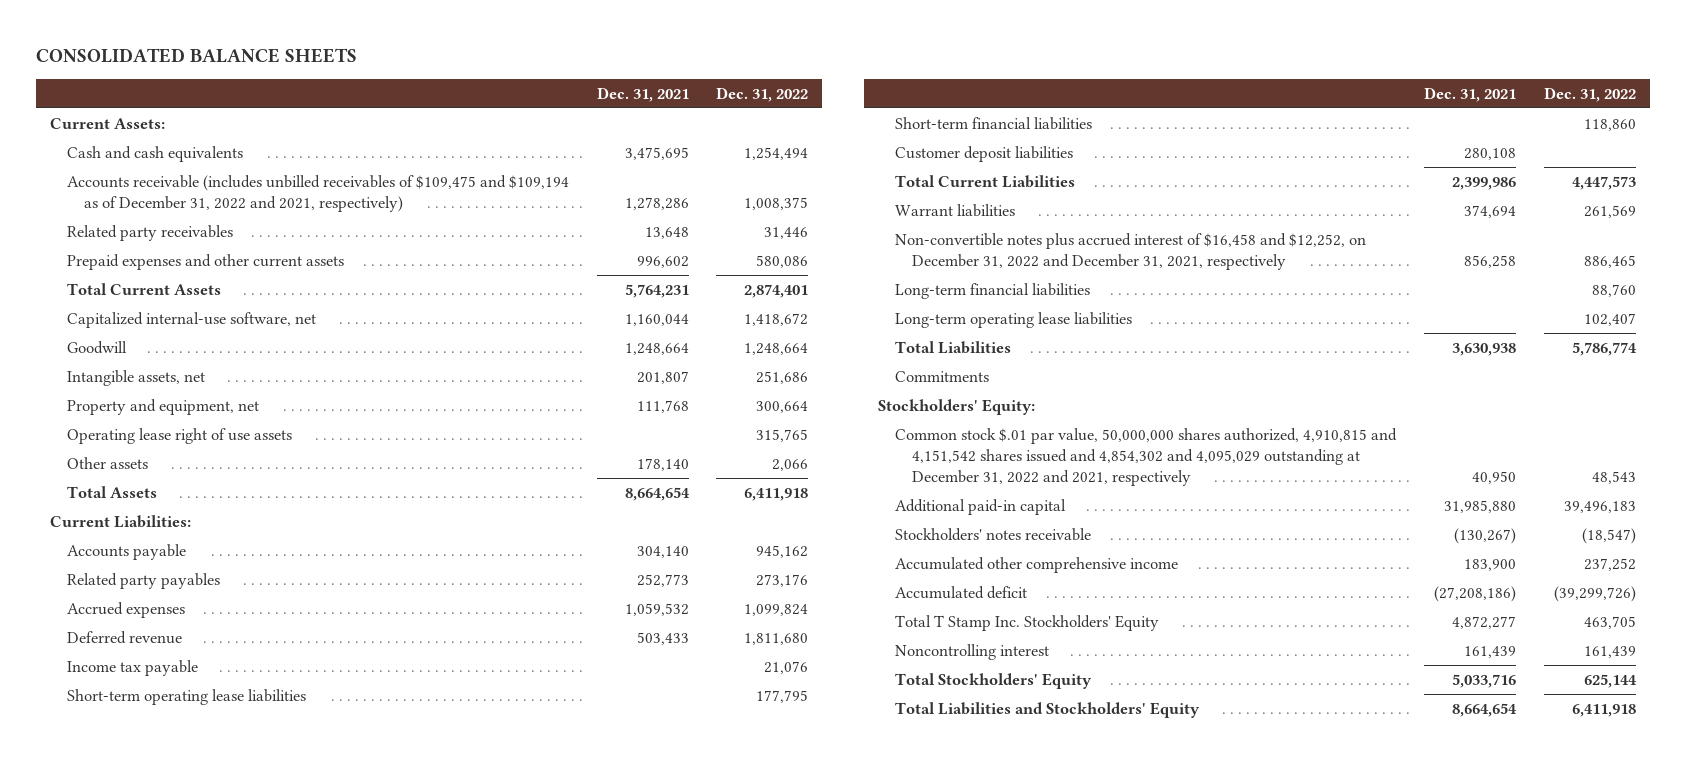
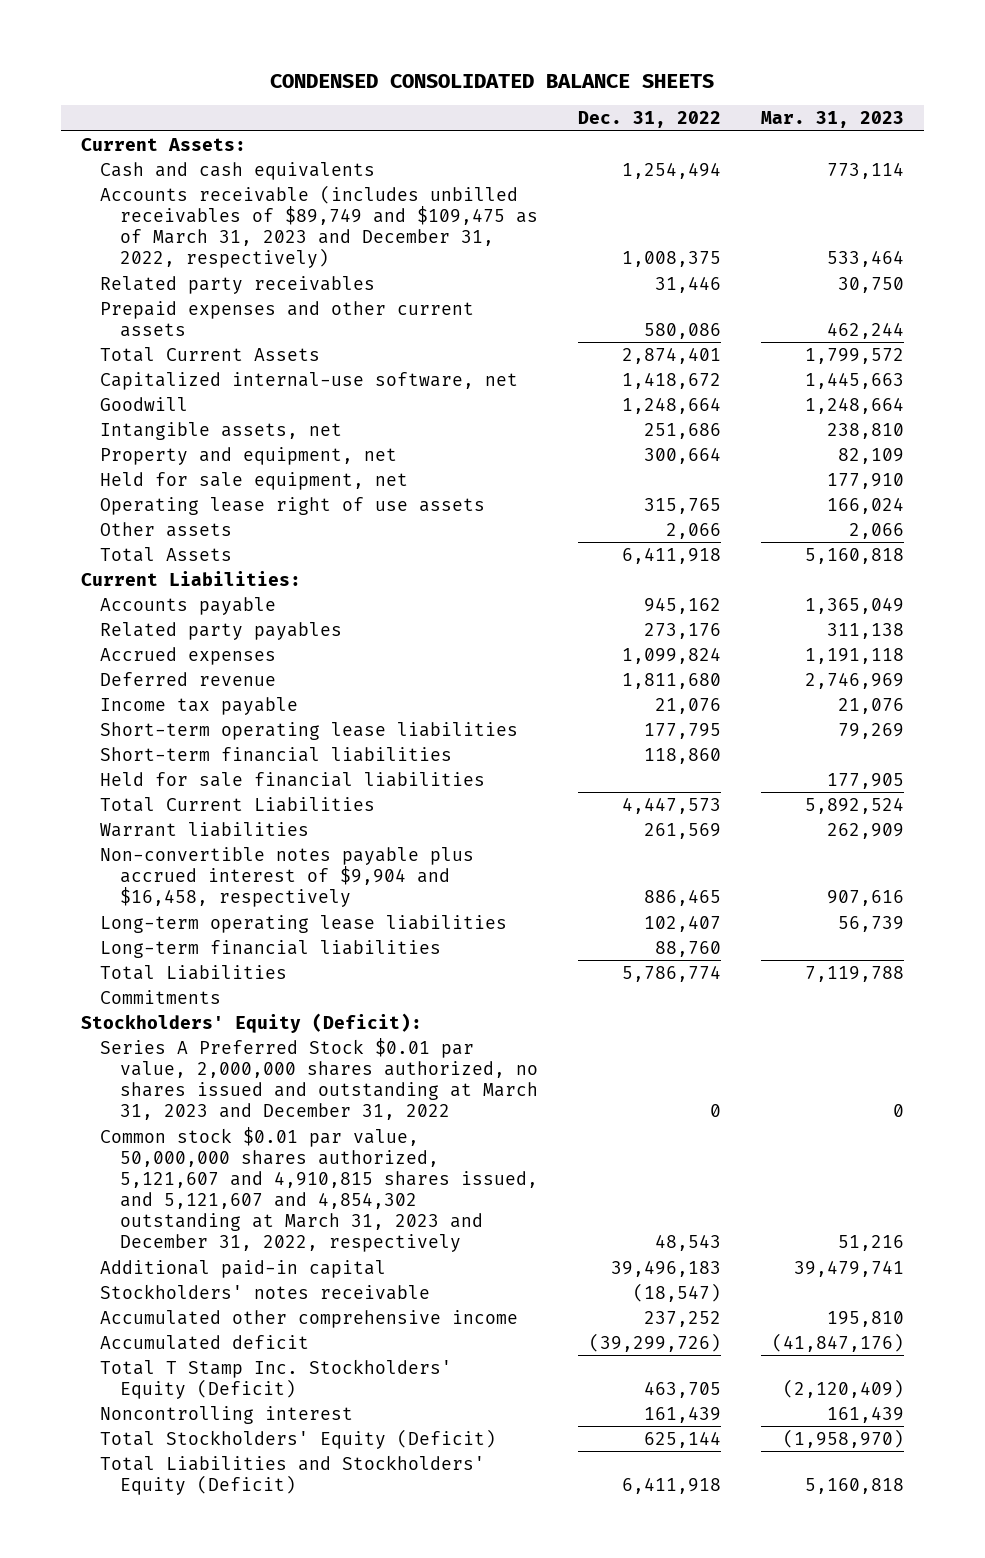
[36,48,358,64] CONSOLIDATED BALANCE SHEETS -> [270,73,715,88] CONDENSED CONSOLIDATED BALANCE SHEETS
[596,86,689,102] Dec. 31, 2021 -> none
none -> [760,111,904,129] Mar. 31, 2023
[67,174,570,213] Accounts receivable (includes unbilled receivables of $109,475 and $109,194 as of December 31, 2022 and 2021, respectively) -> [100,184,538,269] Accounts receivable (includes unbilled receivables of $89,749 and $109,475 as of March 31, 2023 and December 31, 2022, respectively)
none -> [100,471,409,490] Held for sale equipment, net
[894,145,1073,162] Customer deposit liabilities -> none
none -> [100,771,486,787] Held for sale financial liabilities
[894,232,1366,271] Non-convertible notes plus accrued interest of $16,458 and $12,252, on December 31, 2022 and December 31, 2021, respectively -> [100,846,475,907] Non-convertible notes payable plus accrued interest of $9,904 and $16,458, respectively
[894,282,1090,299] Long-term financial liabilities -> [100,939,442,958] Long-term financial liabilities
[877,398,1035,415] Stockholders' Equity: -> [80,1012,422,1033] Stockholders' Equity (Deficit):
none -> [100,1037,538,1121] Series A Preferred Stock $0.01 par value, 2,000,000 shares authorized, no shares issued and outstanding at March 31, 2023 and December 31, 2022
[894,427,1397,487] Common stock $.01 par value, 50,000,000 shares authorized, 4,910,815 and 4,151,542 shares issued and 4,854,302 and 4,095,029 outstanding at December 31, 2022 and 2021, respectively -> [100,1126,538,1253] Common stock $0.01 par value, 50,000,000 shares authorized, 5,121,607 and 4,910,815 shares issued, and 5,121,607 and 4,854,302 outstanding at March 31, 2023 and December 31, 2022, respectively
[894,614,1159,631] Total T Stamp Inc. Stockholders' Equity -> [100,1358,453,1399] Total T Stamp Inc. Stockholders' Equity (Deficit)
[894,672,1092,689] Total Stockholders' Equity -> [100,1428,497,1449] Total Stockholders' Equity (Deficit)
[894,701,1200,718] Total Liabilities and Stockholders' Equity -> [100,1454,486,1495] Total Liabilities and Stockholders' Equity (Deficit)

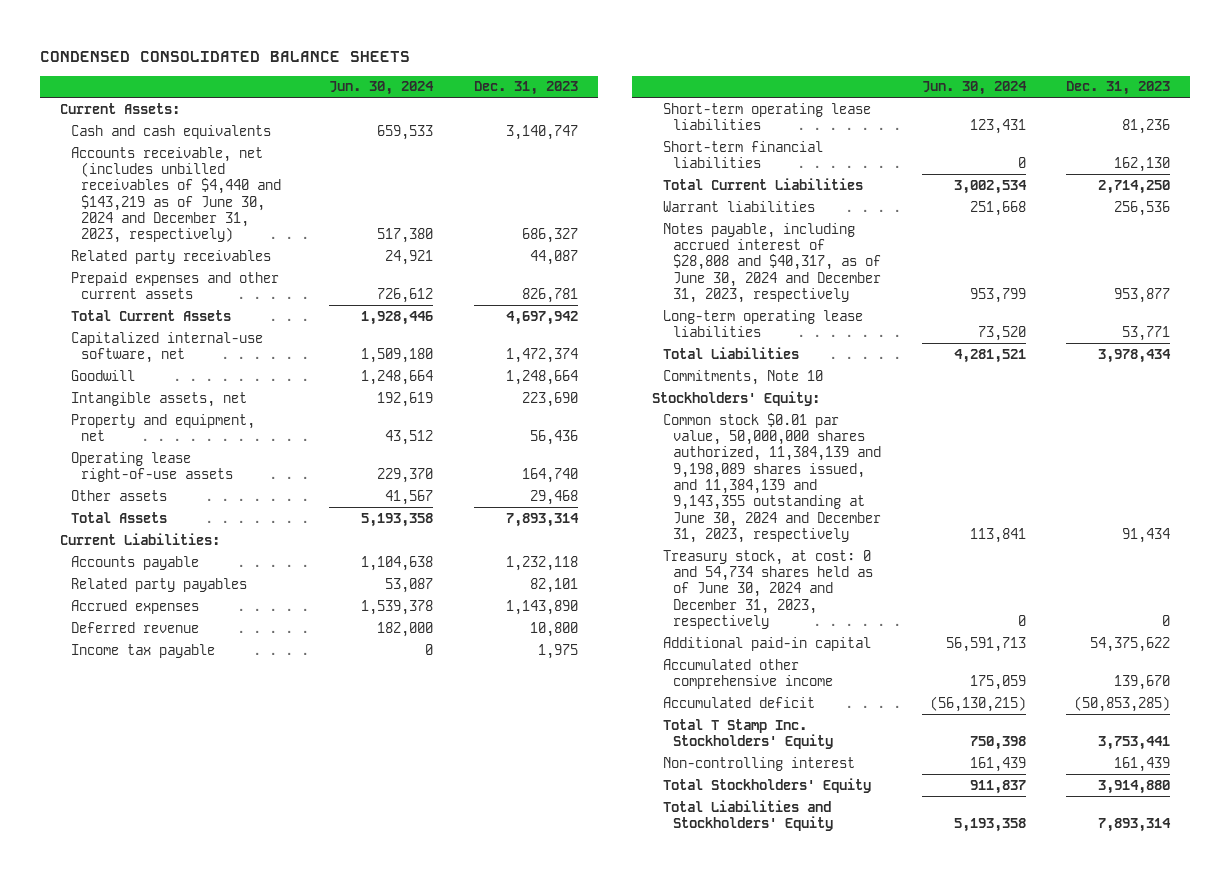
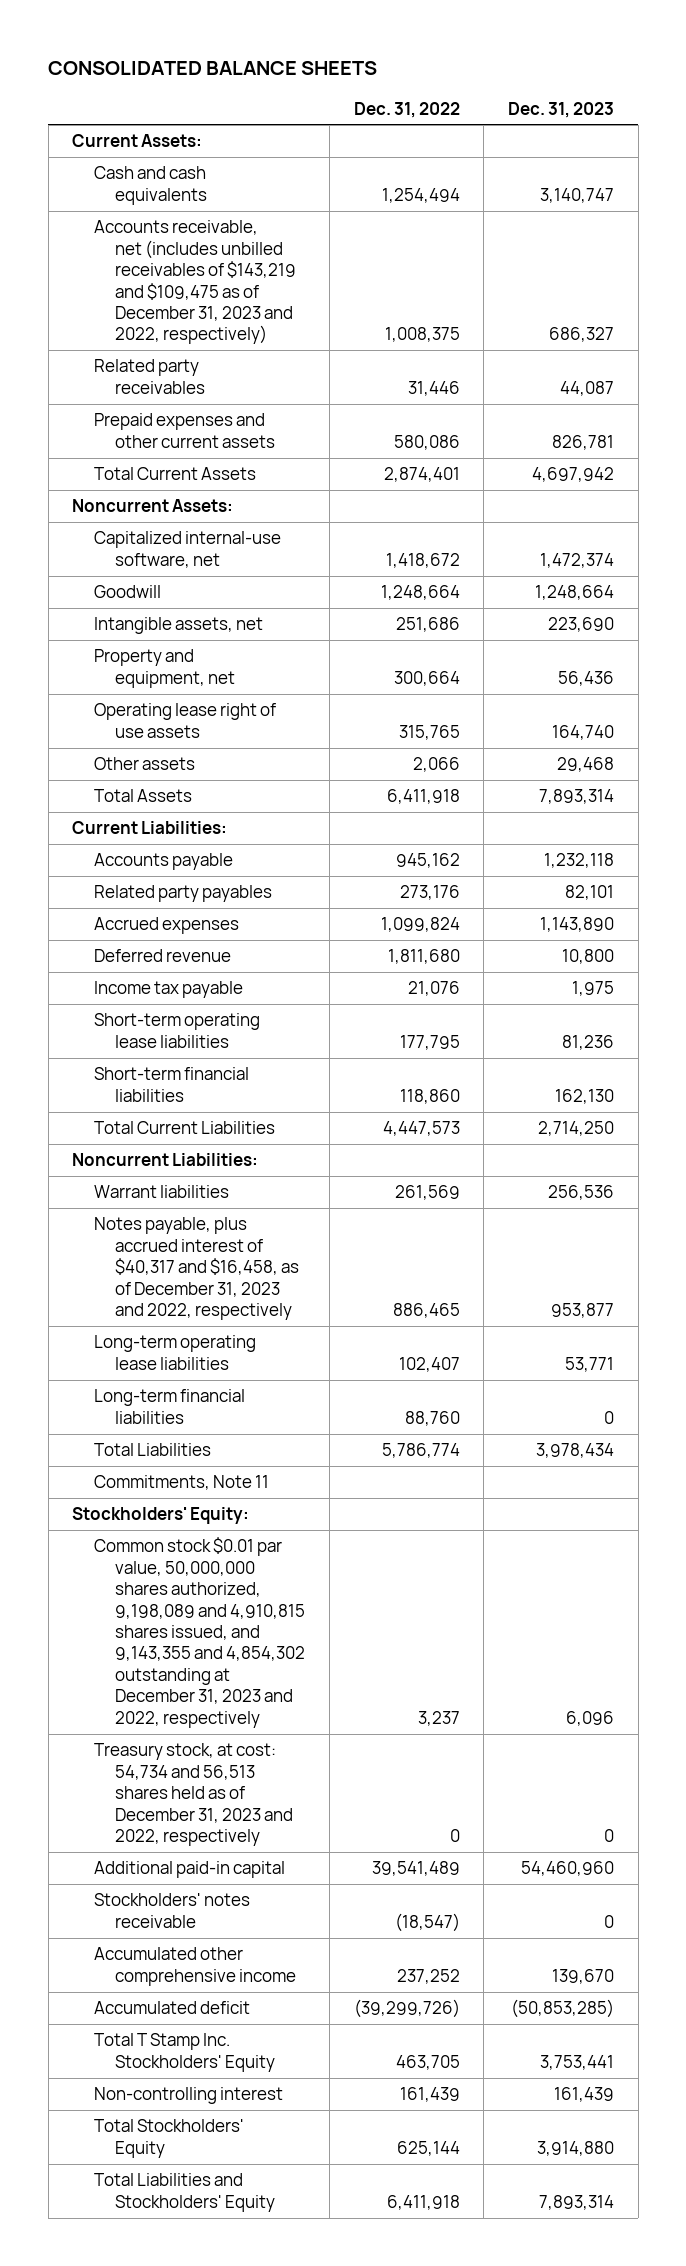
[40,50,411,62] CONDENSED CONSOLIDATED BALANCE SHEETS -> [48,60,378,75] CONSOLIDATED BALANCE SHEETS
[329,81,435,96] Jun. 30, 2024 -> none
none -> [353,101,460,118] Dec. 31, 2022
[70,146,282,244] Accounts receivable, net (includes unbilled receivables of $4,440 and $143,219 as of June 30, 2024 and December 31, 2023, respectively) -> [93,220,297,345] Accounts receivable, net (includes unbilled receivables of $143,219 and $109,475 as of December 31, 2023 and 2022, respectively)
none -> [72,499,234,513] Noncurrent Assets:
[70,451,234,482] Operating lease right-of-use assets -> [93,703,276,738] Operating lease right of use assets
none -> [72,1153,259,1167] Noncurrent Liabilities:
[662,222,882,303] Notes payable, including accrued interest of $28,808 and $40,317, as of June 30, 2024 and December 31, 2023, respectively -> [93,1217,300,1321] Notes payable, plus accrued interest of $40,317 and $16,458, as of December 31, 2023 and 2022, respectively
none -> [93,1389,245,1424] Long-term financial liabilities
[662,369,823,385] Commitments, Note 10 -> [93,1475,269,1491] Commitments, Note 11
[662,412,882,543] Common stock $0.01 par value, 50,000,000 shares authorized, 11,384,139 and 9,198,089 shares issued, and 11,384,139 and 9,143,355 outstanding at June 30, 2024 and December 31, 2023, respectively -> [93,1537,306,1728] Common stock $0.01 par value, 50,000,000 shares authorized, 9,198,089 and 4,910,815 shares issued, and 9,143,355 and 4,854,302 outstanding at December 31, 2023 and 2022, respectively
[1121,527,1170,543] 91,434 -> [566,1710,615,1726] 6,096
[662,549,874,629] Treasury stock, at cost: 0 and 54,734 shares held as of June 30, 2024 and December 31, 2023, respectively -> [93,1743,294,1847] Treasury stock, at cost: 54,734 and 56,513 shares held as of December 31, 2023 and 2022, respectively
[1089,636,1170,652] 54,375,622 -> [521,1861,615,1877] 54,460,960
none -> [93,1893,250,1928] Stockholders' notes receivable

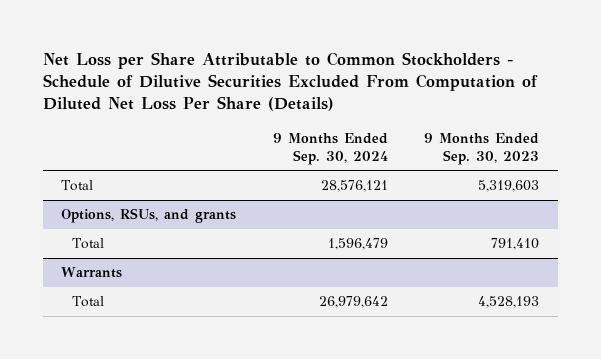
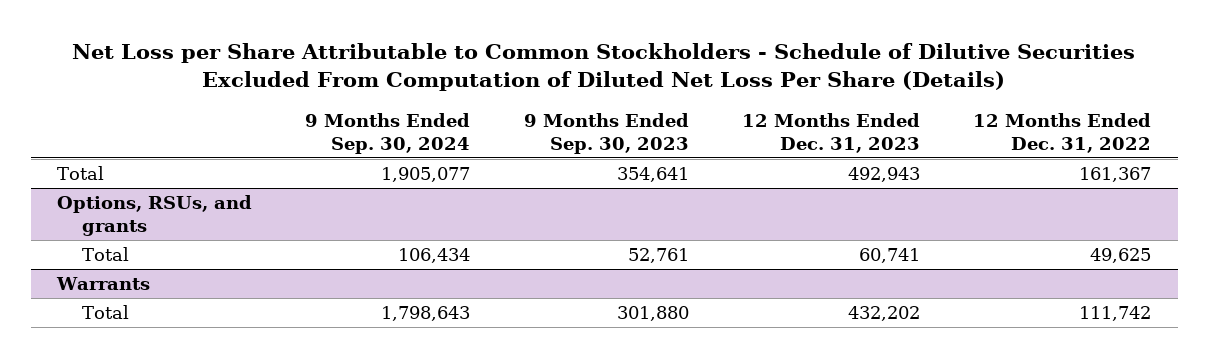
none -> [741,112,920,153] 12 Months Ended Dec. 31, 2023
none -> [972,112,1151,153] 12 Months Ended Dec. 31, 2022
[320,180,388,193] 28,576,121 -> [381,167,471,183] 1,905,077
[478,180,540,193] 5,319,603 -> [616,167,689,183] 354,641
[327,238,388,251] 1,596,479 -> [398,248,471,264] 106,434
[491,238,540,251] 791,410 -> [627,248,689,264] 52,761
[318,296,388,309] 26,979,642 -> [381,306,471,322] 1,798,643
[478,296,540,309] 4,528,193 -> [616,306,689,322] 301,880

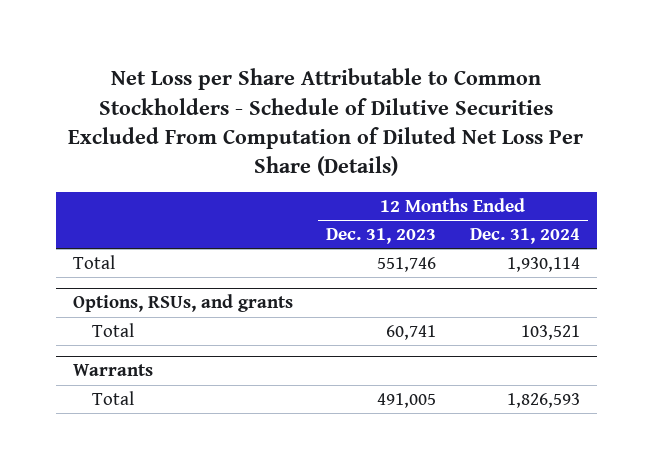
[305,112,471,154] 9 Months Ended Sep. 30, 2024 -> none
[523,112,689,154] 9 Months Ended Sep. 30, 2023 -> none
[972,112,1151,153] 12 Months Ended Dec. 31, 2022 -> none
none -> [469,228,580,245] Dec. 31, 2024
[847,167,920,183] 492,943 -> [377,256,437,272] 551,746
[847,306,920,322] 432,202 -> [377,392,437,408] 491,005

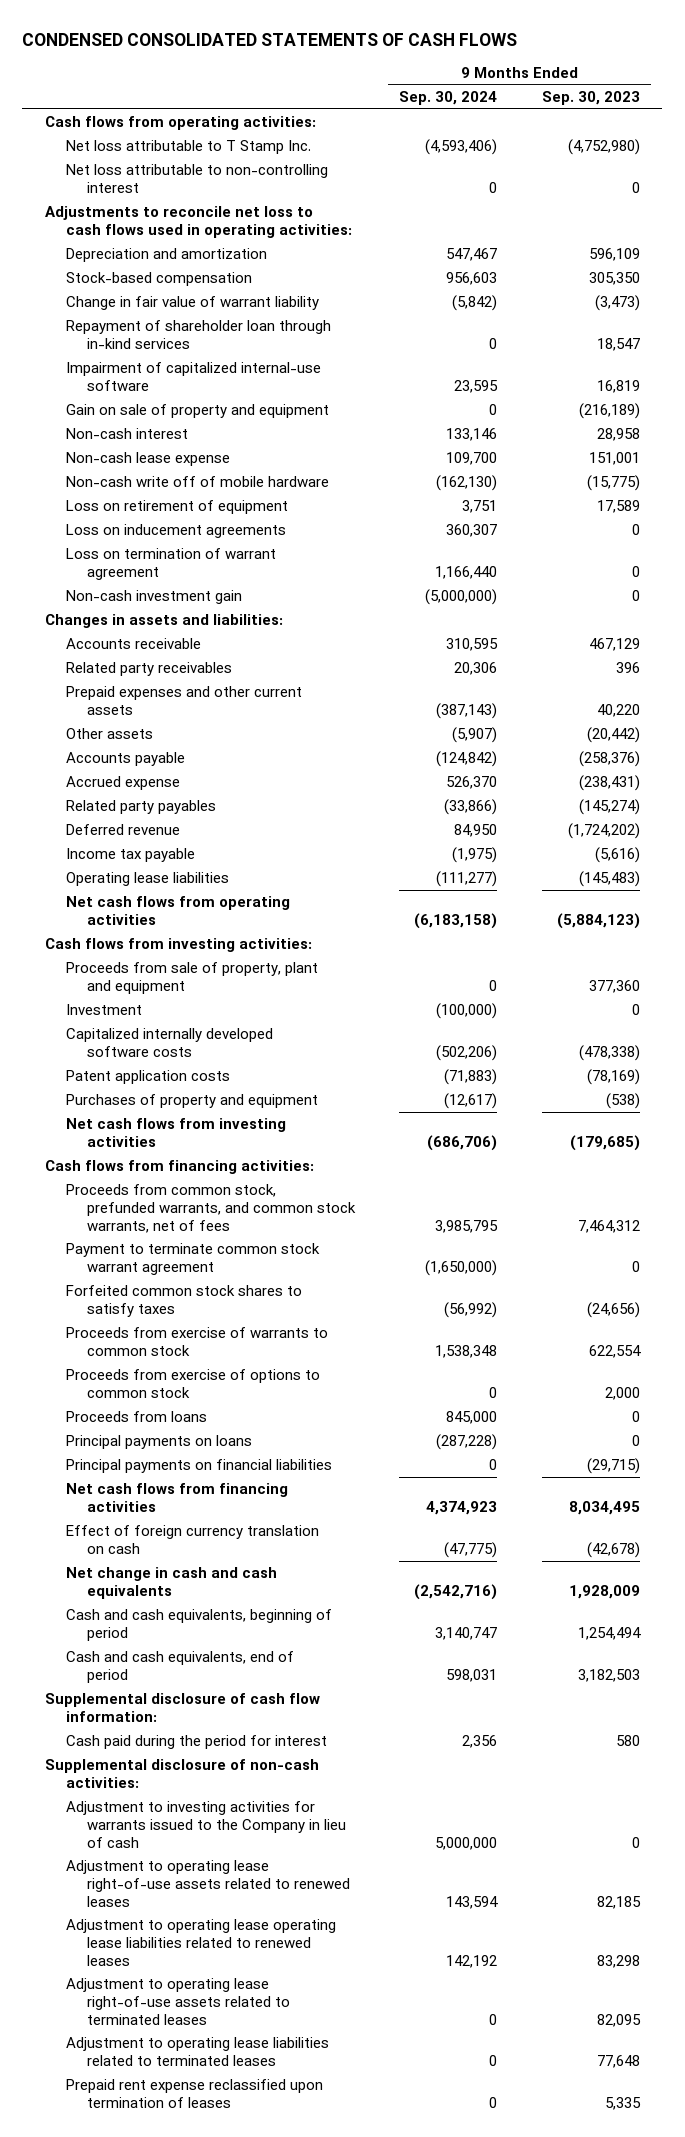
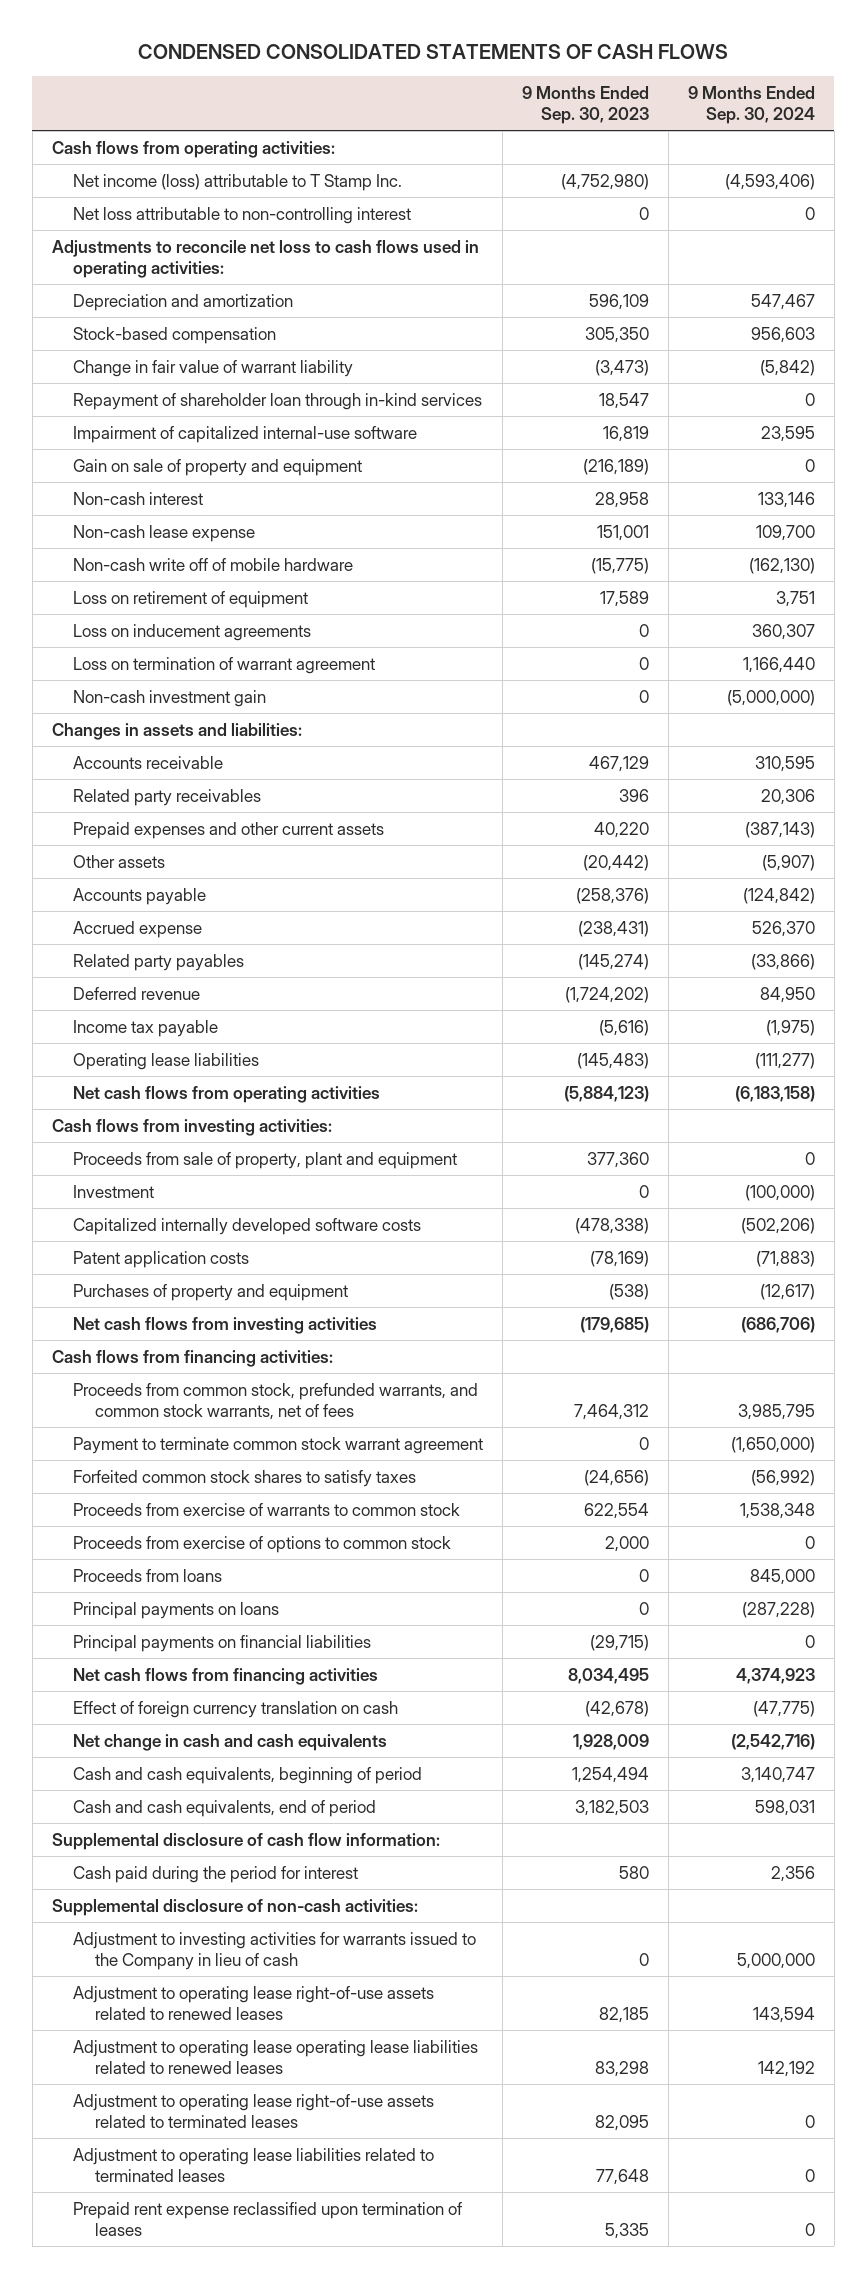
[65,140,311,155] Net loss attributable to T Stamp Inc. -> [73,173,403,191] Net income (loss) attributable to T Stamp Inc.

